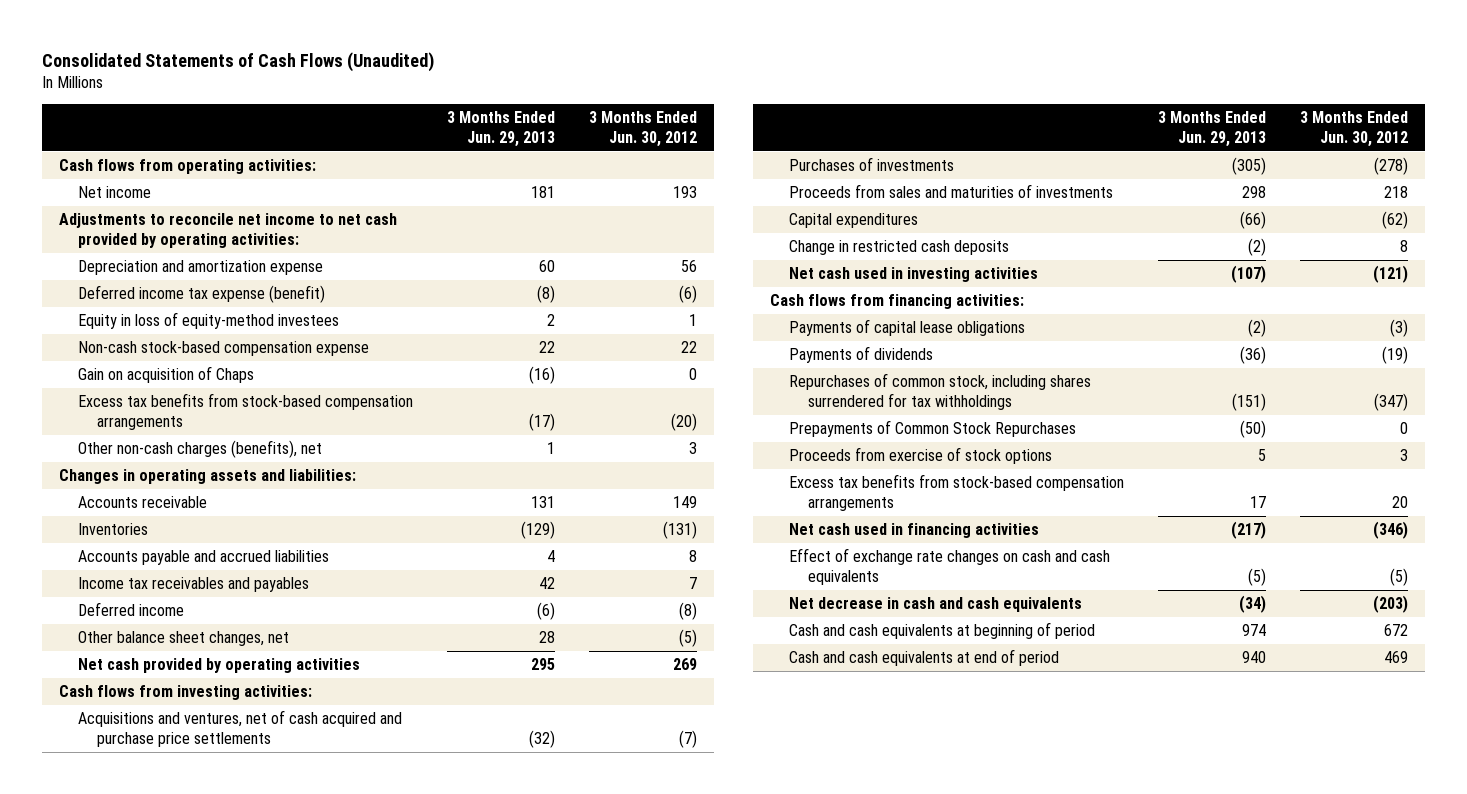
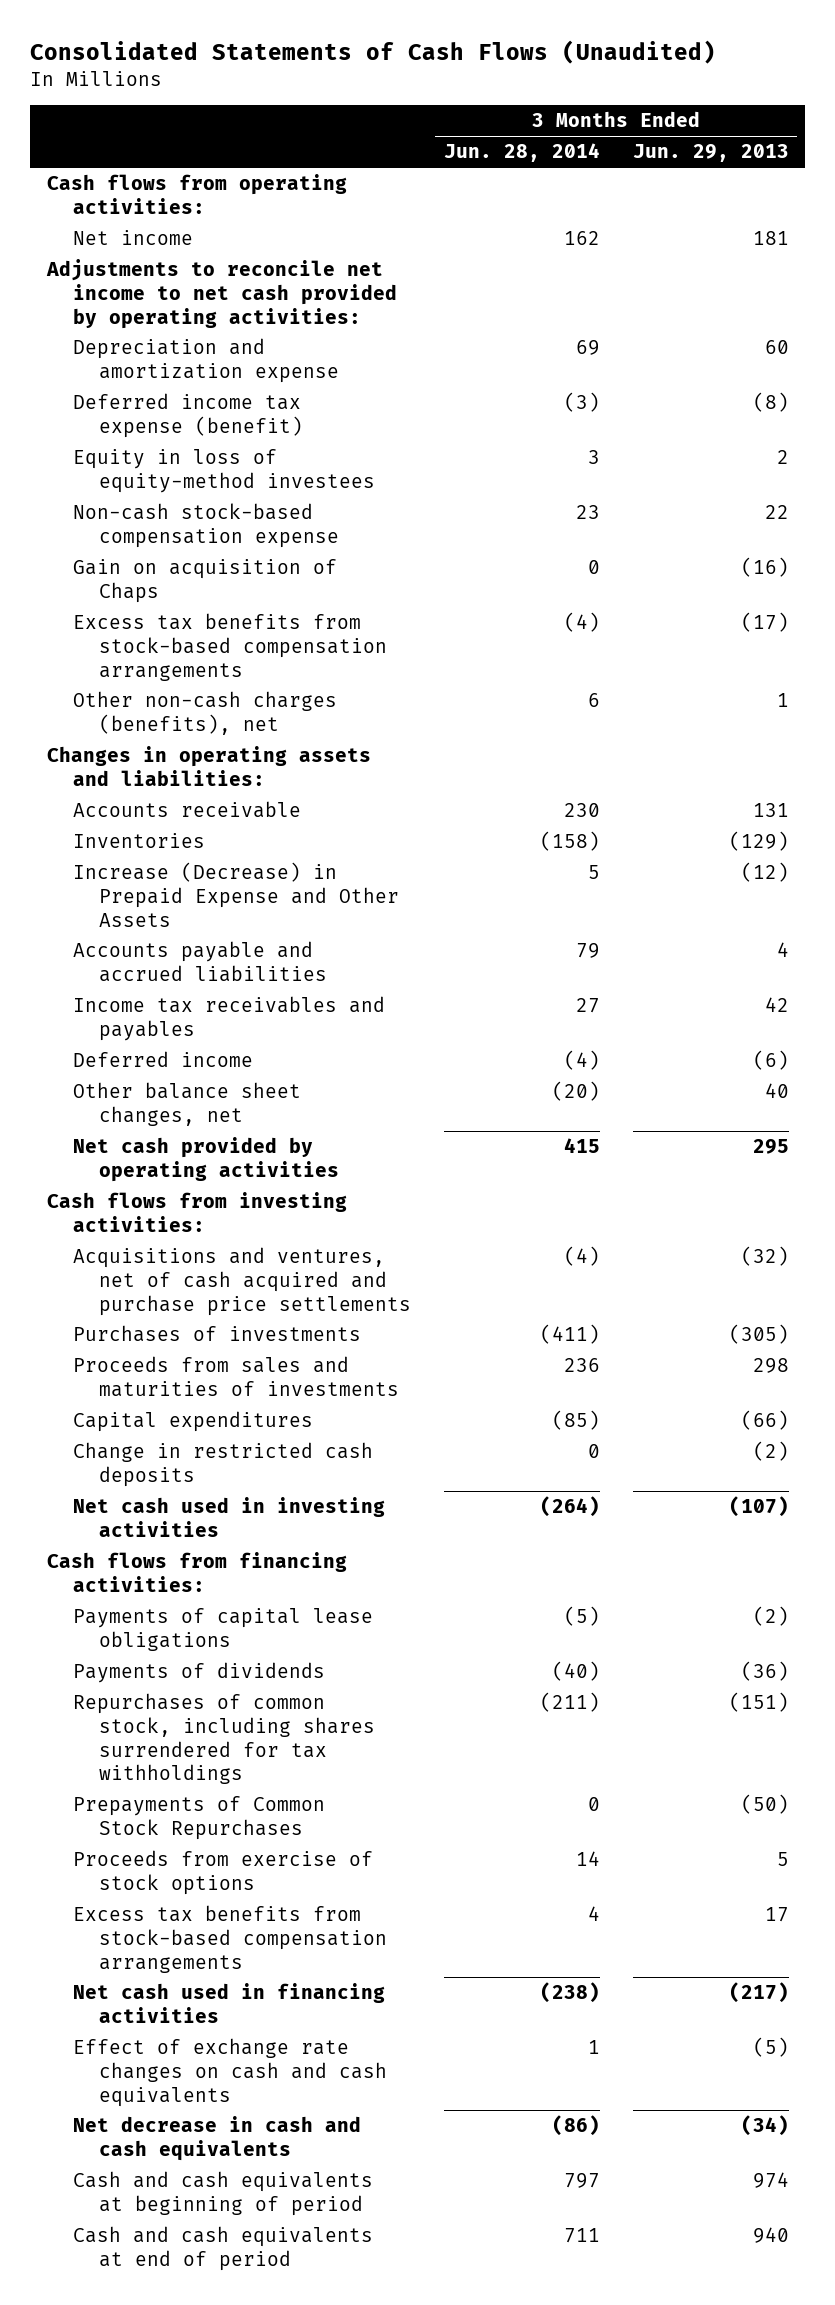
[588,111,697,147] 3 Months Ended Jun. 30, 2012 -> none
none -> [443,143,600,163] Jun. 28, 2014
none -> [72,862,399,927] Increase (Decrease) in Prepaid Expense and Other Assets
[538,631,555,644] 28 -> [764,1083,789,1099] 40

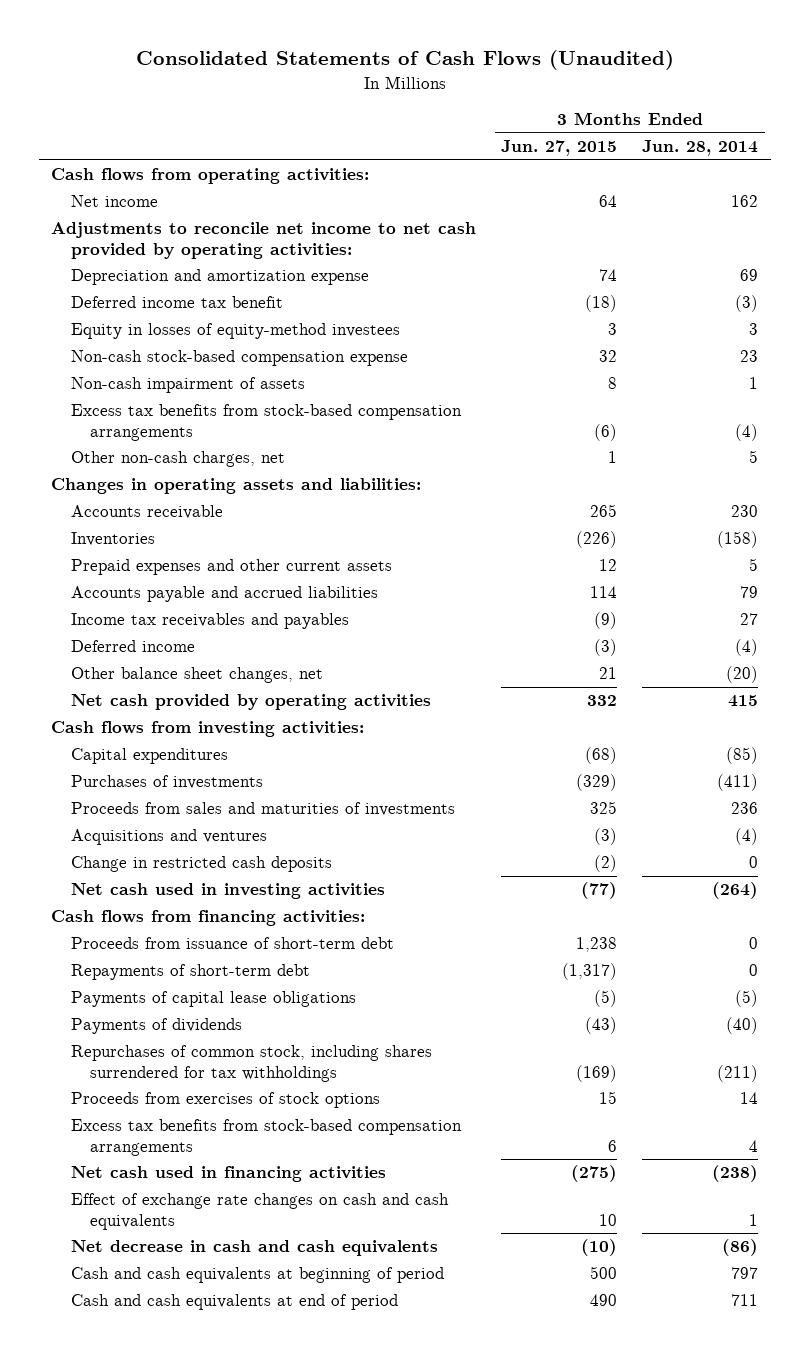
[632,144,789,163] Jun. 29, 2013 -> none
none -> [501,140,618,157] Jun. 27, 2015
[72,393,303,438] Deferred income tax expense (benefit) -> [70,296,283,309] Deferred income tax benefit
[72,449,375,493] Equity in loss of equity-method investees -> [70,323,400,340] Equity in losses of equity-method investees
[72,559,337,603] Gain on acquisition of Chaps -> none
none -> [70,377,305,394] Non-cash impairment of assets
[72,691,337,735] Other non-cash charges (benefits), net -> [70,451,285,468] Other non-cash charges, net
[587,693,600,708] 6 -> [749,450,759,464] 5
[72,862,399,927] Increase (Decrease) in Prepaid Expense and Other Assets -> [70,559,392,576] Prepaid expenses and other current assets
[72,1247,411,1316] Acquisitions and ventures, net of cash acquired and purchase price settlements -> none
[72,1411,313,1433] Capital expenditures -> [70,748,228,765] Capital expenditures
none -> [70,829,267,846] Acquisitions and ventures
none -> [70,937,394,950] Proceeds from issuance of short-term debt
none -> [70,964,310,981] Repayments of short-term debt
[72,1796,325,1840] Prepayments of Common Stock Repurchases -> none
[72,1850,373,1895] Proceeds from exercise of stock options -> [70,1092,380,1109] Proceeds from exercises of stock options

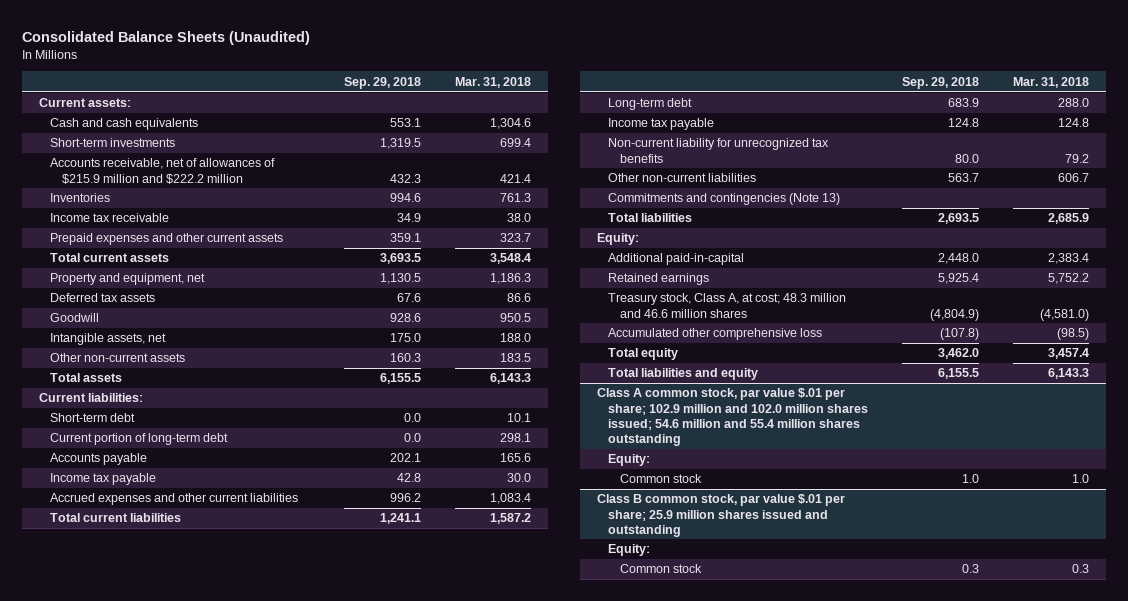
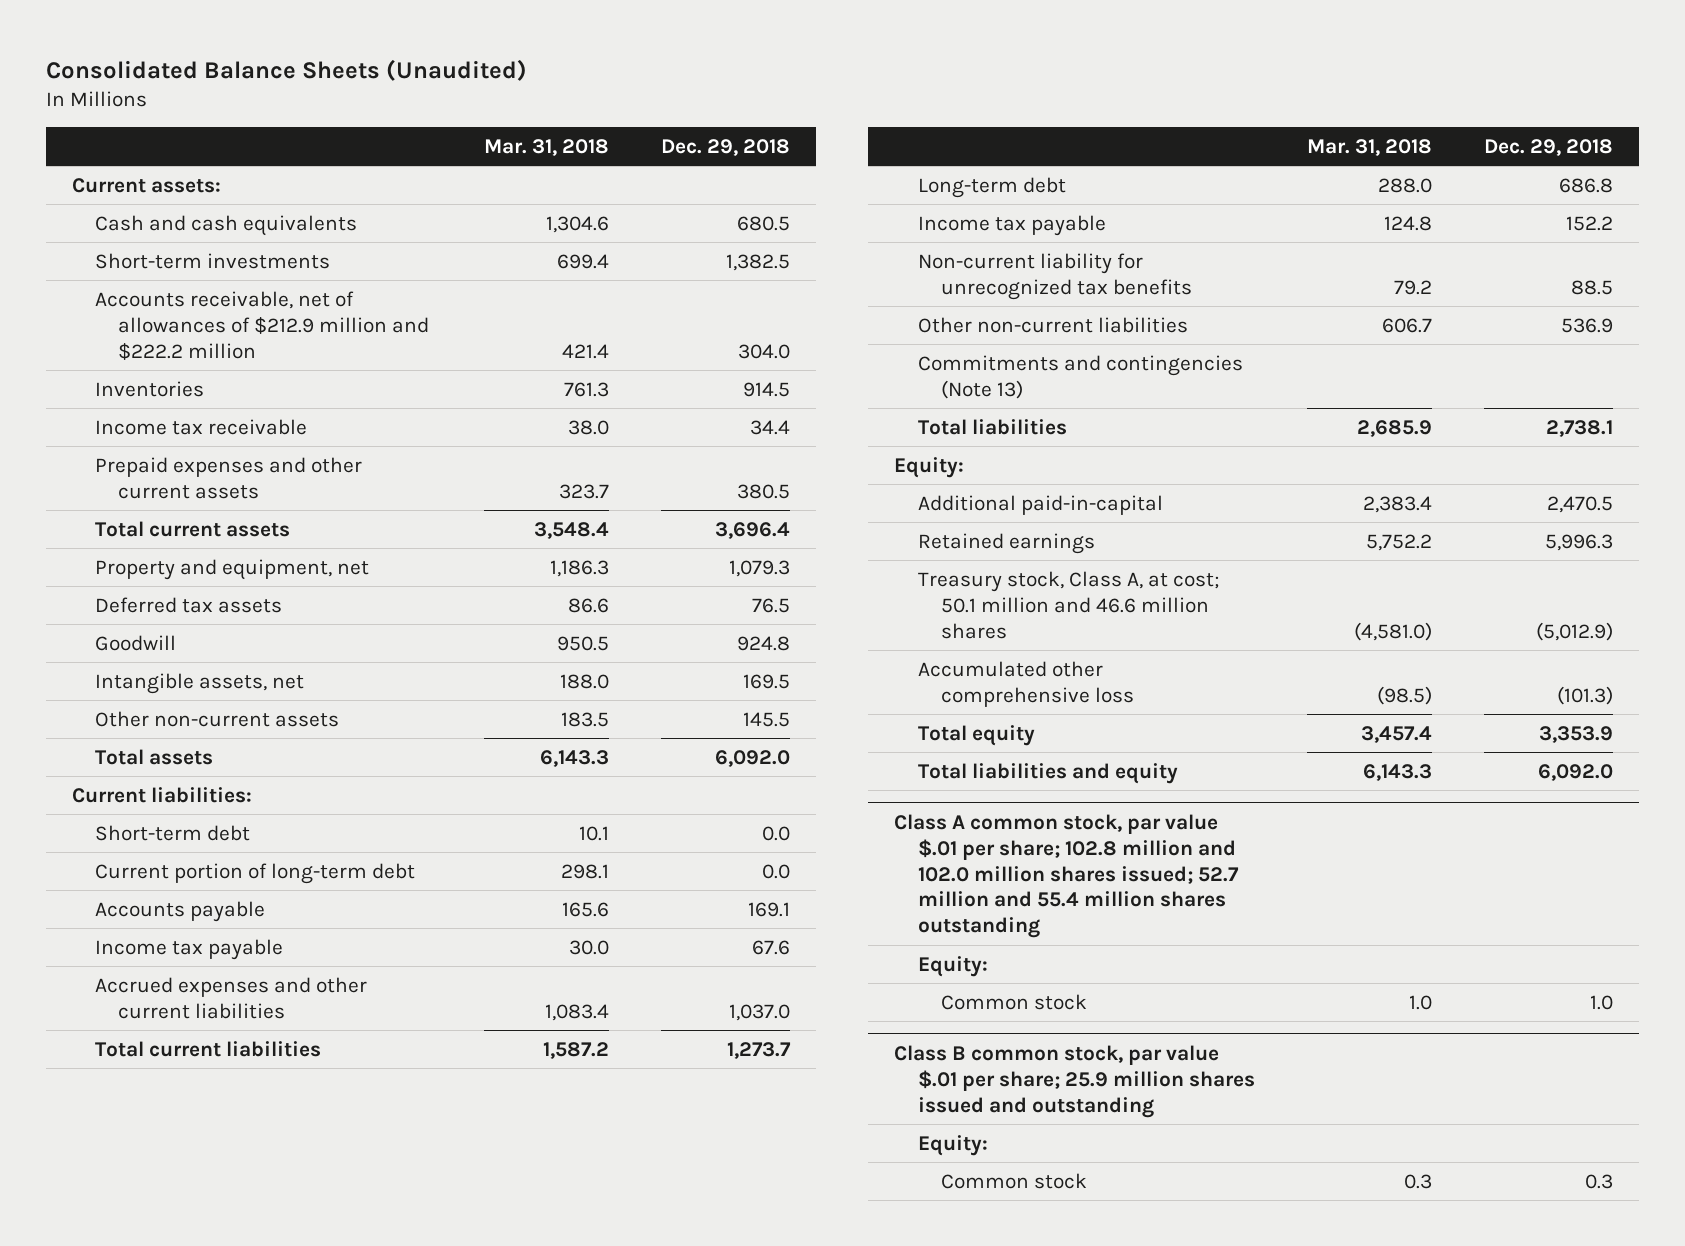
[344,76,422,89] Sep. 29, 2018 -> none
none -> [661,138,791,156] Dec. 29, 2018
[50,158,276,184] Accounts receivable, net of allowances of $215.9 million and $222.2 million -> [94,290,430,360] Accounts receivable, net of allowances of $212.9 million and $222.2 million
[608,293,847,318] Treasury stock, Class A, at cost; 48.3 million and 46.6 million shares -> [917,570,1219,639] Treasury stock, Class A, at cost; 50.1 million and 46.6 million shares
[596,388,869,447] Class A common stock, par value $.01 per share; 102.9 million and 102.0 million shares issued; 54.6 million and 55.4 million shares outstanding -> [894,813,1239,939] Class A common stock, par value $.01 per share; 102.8 million and 102.0 million shares issued; 52.7 million and 55.4 million shares outstanding

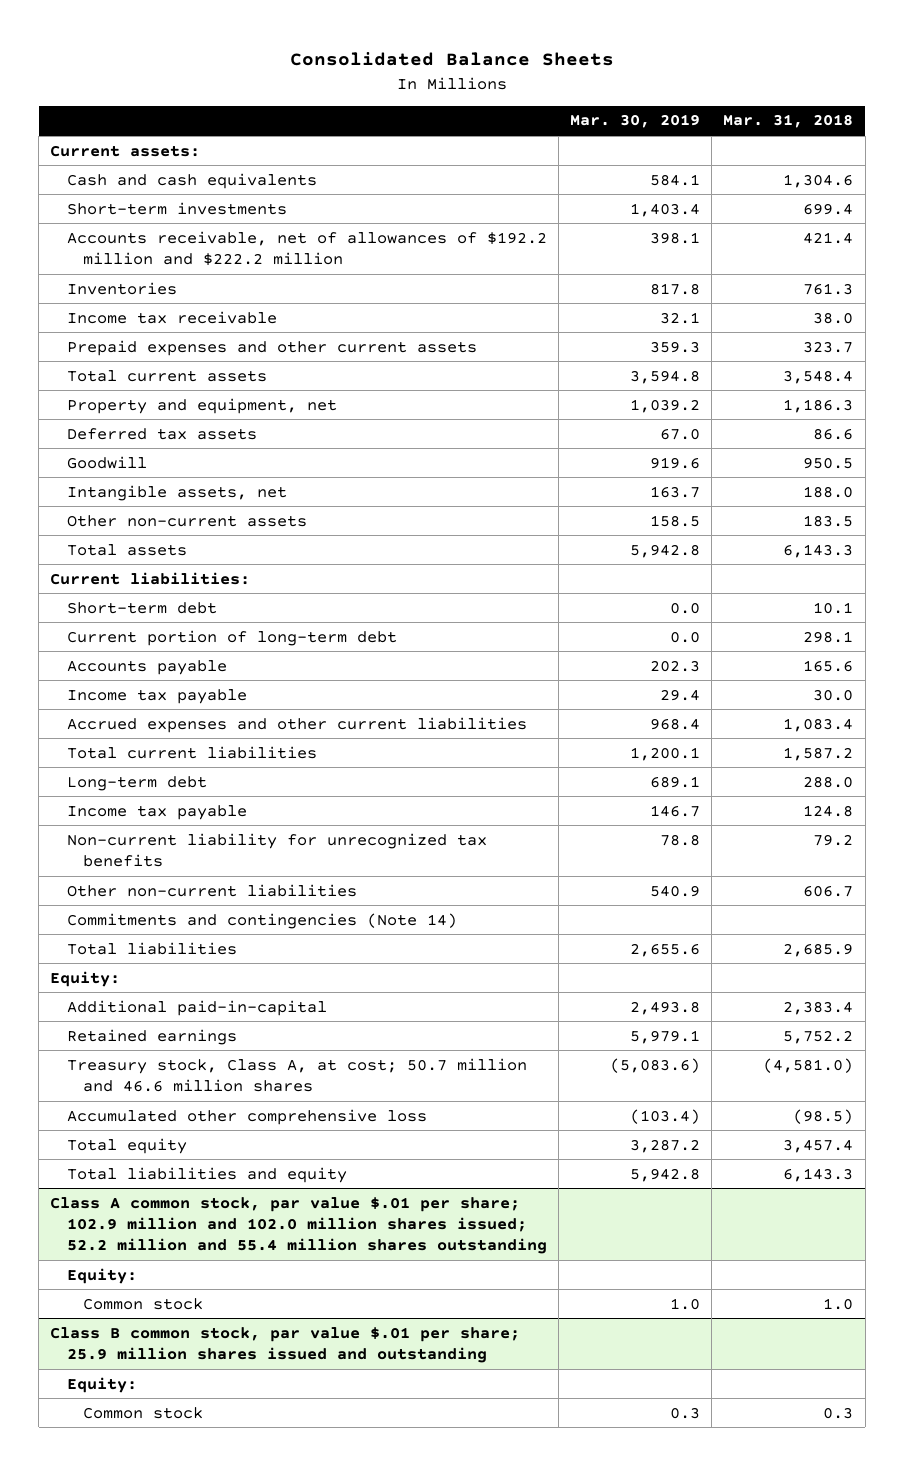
[45,59,527,82] Consolidated Balance Sheets (Unaudited) -> [289,52,614,67] Consolidated Balance Sheets
[661,138,791,156] Dec. 29, 2018 -> none
none -> [570,114,701,129] Mar. 30, 2019
[94,290,430,360] Accounts receivable, net of allowances of $212.9 million and $222.2 million -> [66,230,547,267] Accounts receivable, net of allowances of $192.2 million and $222.2 million
[917,354,1243,399] Commitments and contingencies (Note 13) -> [66,912,457,929] Commitments and contingencies (Note 14)
[917,570,1219,639] Treasury stock, Class A, at cost; 50.1 million and 46.6 million shares -> [66,1057,527,1093] Treasury stock, Class A, at cost; 50.7 million and 46.6 million shares
[894,813,1239,939] Class A common stock, par value $.01 per share; 102.8 million and 102.0 million shares issued; 52.7 million and 55.4 million shares outstanding -> [50,1196,547,1255] Class A common stock, par value $.01 per share; 102.9 million and 102.0 million shares issued; 52.2 million and 55.4 million shares outstanding

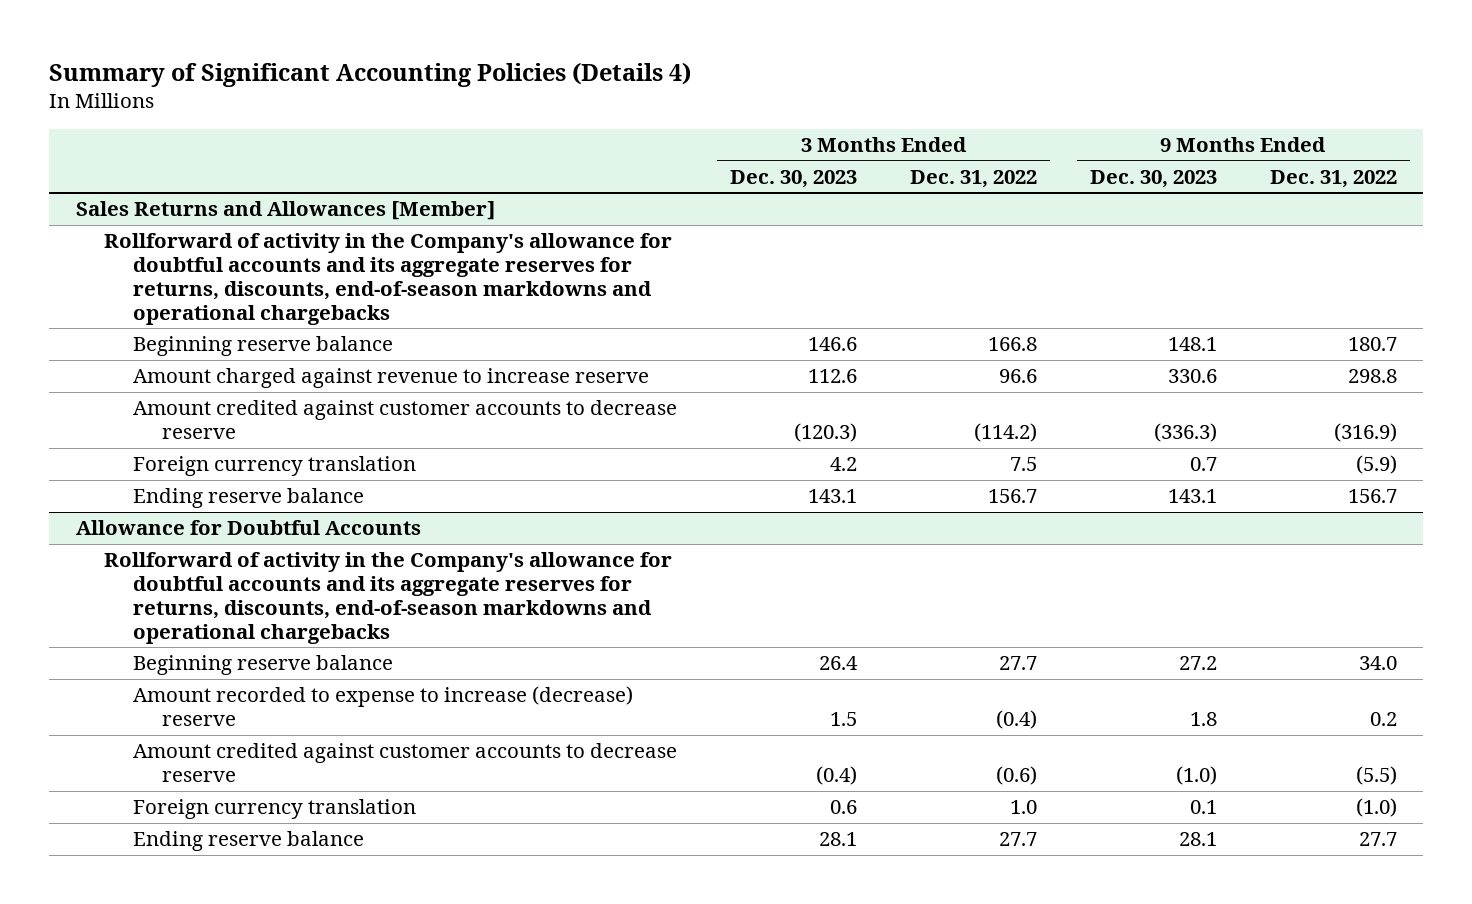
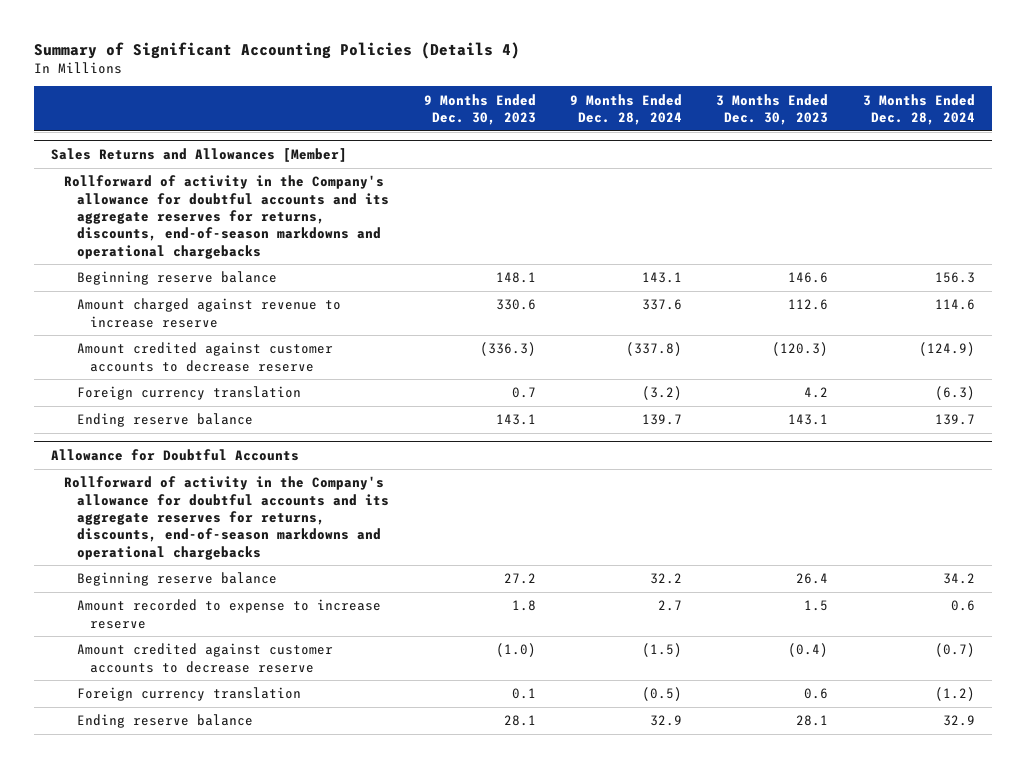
[910,169,1038,188] Dec. 31, 2022 -> none
[1269,169,1397,188] Dec. 31, 2022 -> none
none -> [569,93,682,126] 9 Months Ended Dec. 28, 2024
none -> [862,93,975,126] 3 Months Ended Dec. 28, 2024
[133,686,634,727] Amount recorded to expense to increase (decrease) reserve -> [77,599,382,629] Amount recorded to expense to increase reserve

